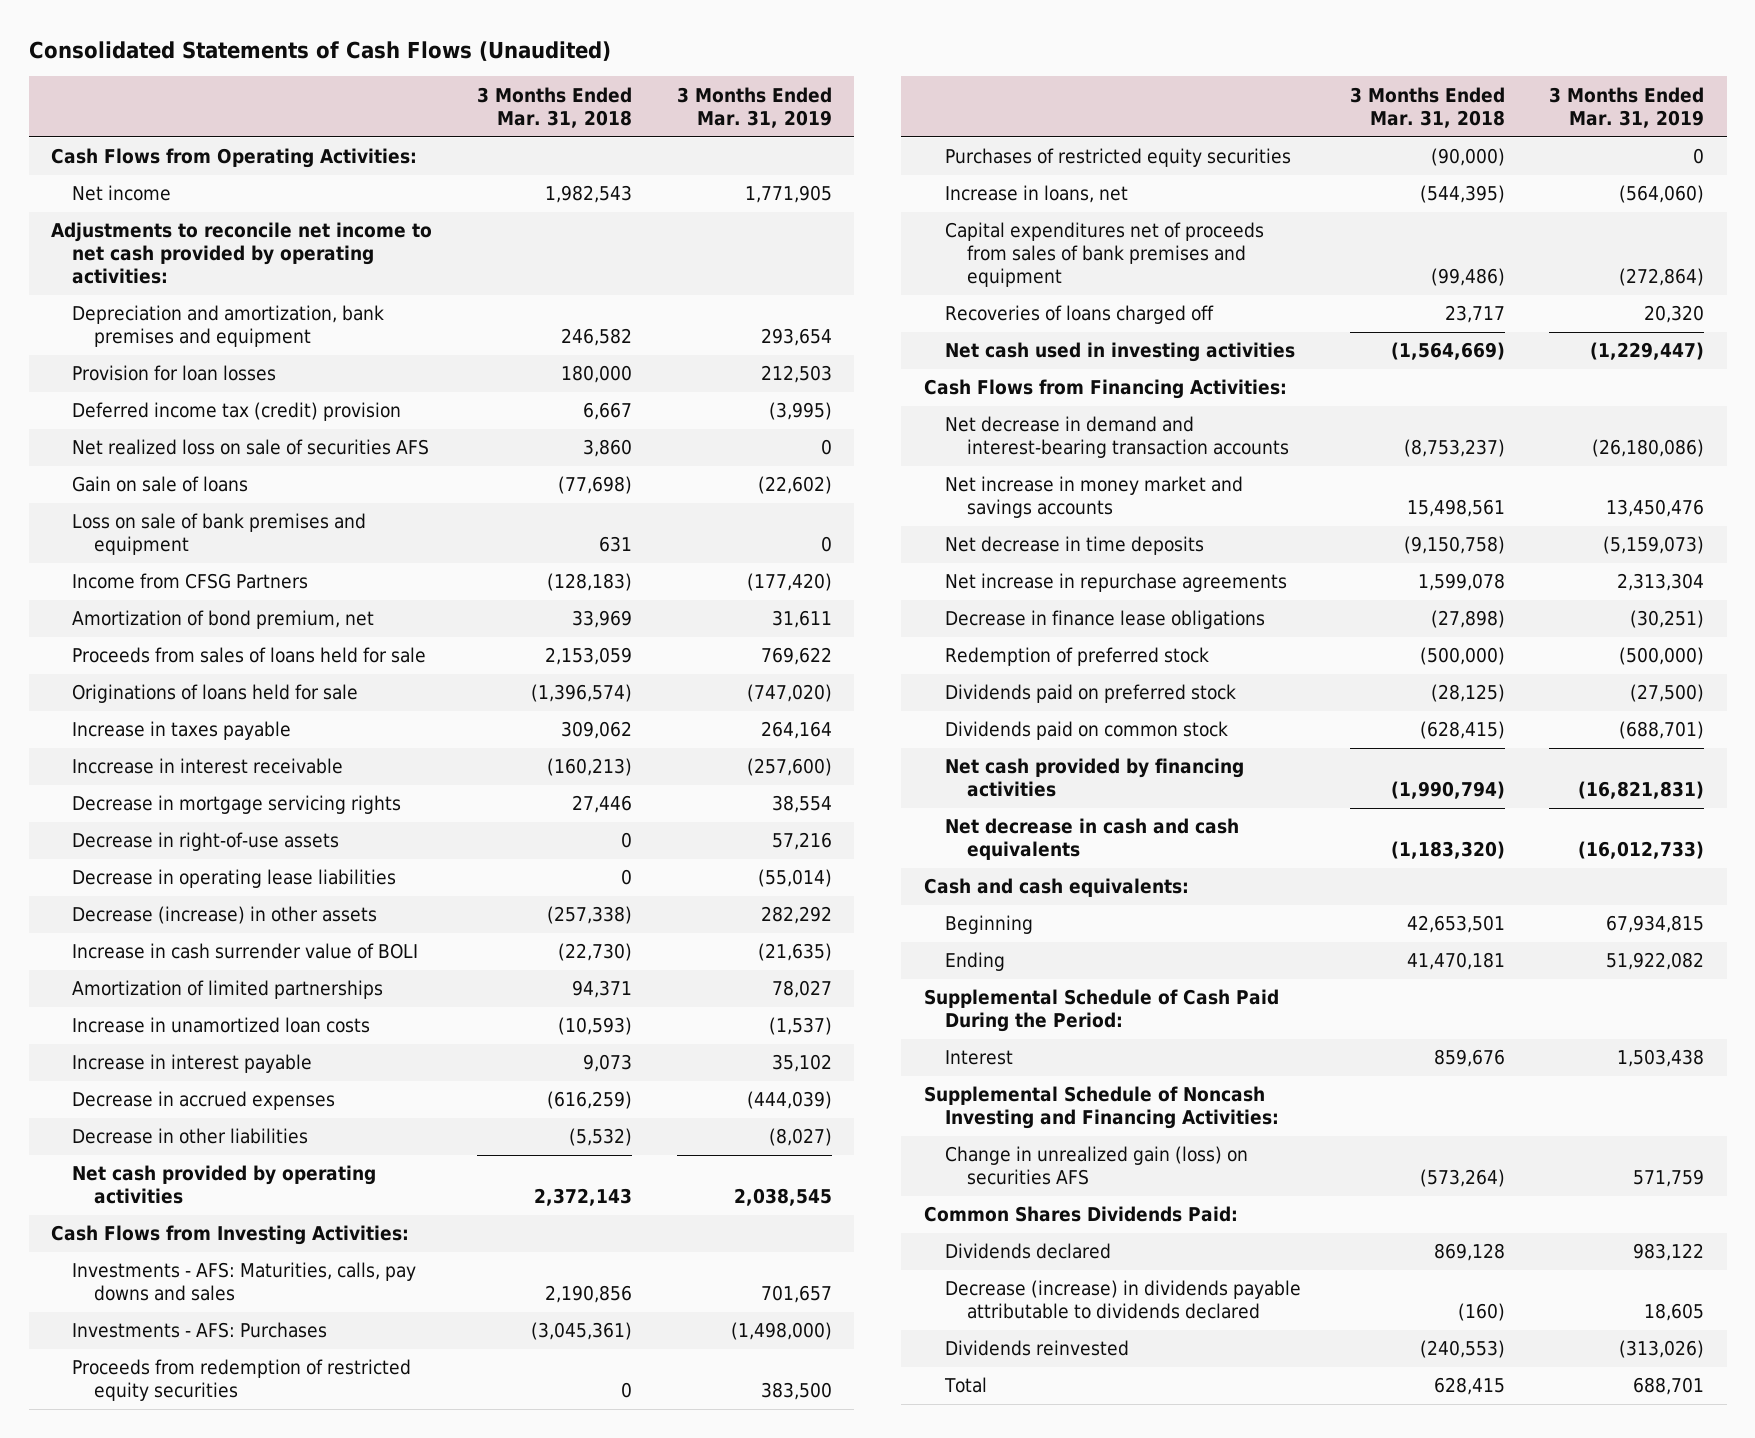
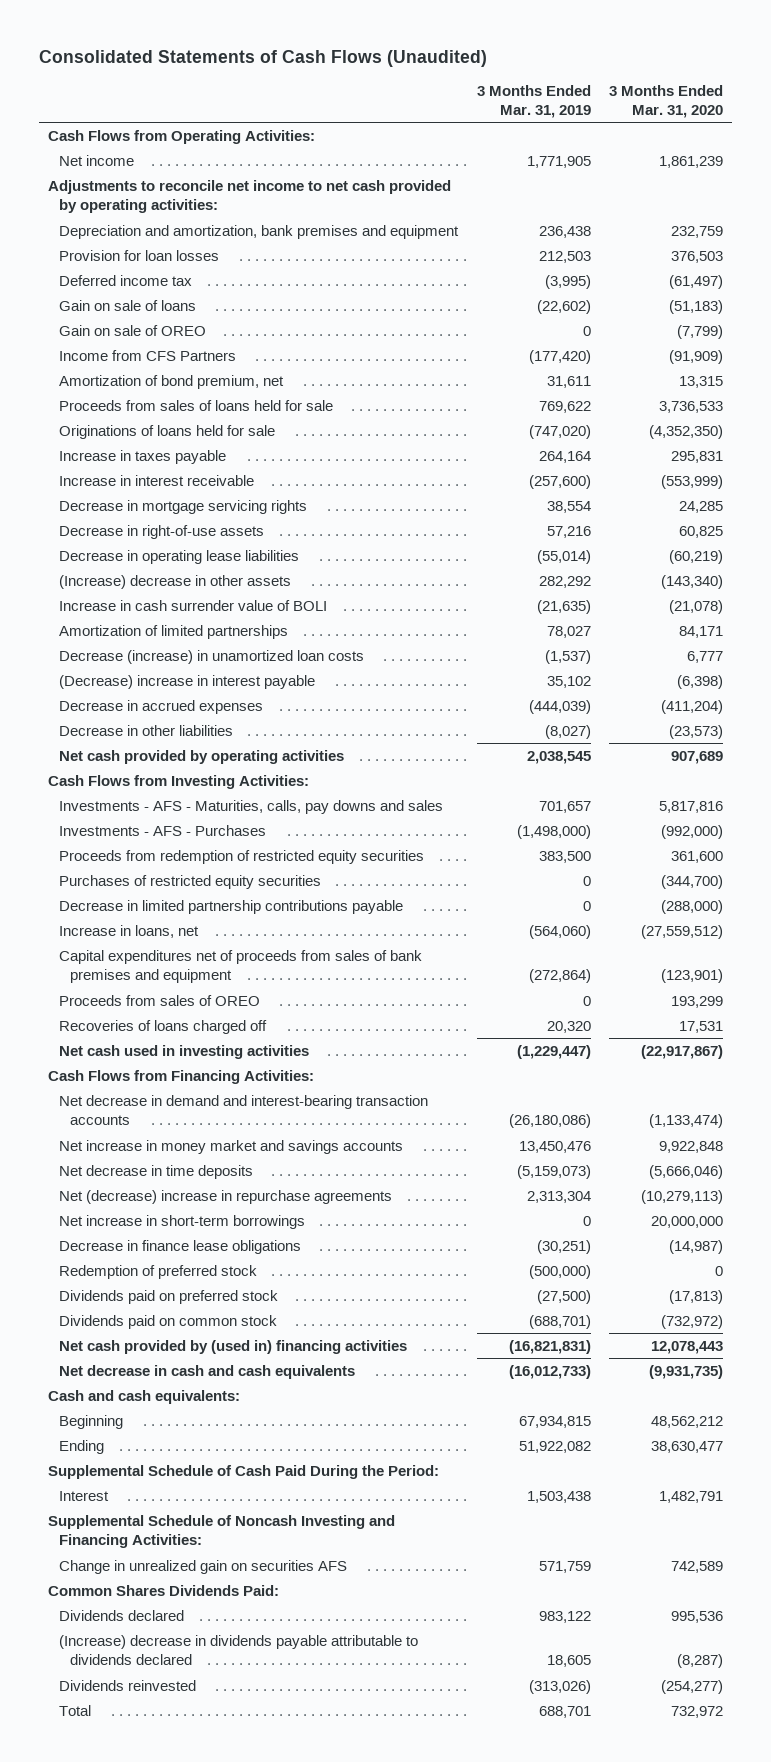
[476,86,632,128] 3 Months Ended Mar. 31, 2018 -> none
none -> [608,84,723,119] 3 Months Ended Mar. 31, 2020
[760,328,832,347] 293,654 -> [538,225,591,238] 236,438
[72,439,430,456] Net realized loss on sale of securities AFS -> none
[72,402,402,422] Deferred income tax (credit) provision -> [59,274,193,286] Deferred income tax
[72,513,367,556] Loss on sale of bank premises and equipment -> none
none -> [59,324,207,336] Gain on sale of OREO
[72,573,309,590] Income from CFSG Partners -> [59,349,237,361] Income from CFS Partners
[72,758,344,775] Inccrease in interest receivable -> [59,474,255,486] Increase in interest receivable
[72,906,378,925] Decrease (increase) in other assets -> [59,574,292,589] (Increase) decrease in other assets
[72,1017,371,1034] Increase in unamortized loan costs -> [59,649,365,664] Decrease (increase) in unamortized loan costs
[72,1054,313,1074] Increase in interest payable -> [59,674,316,689] (Decrease) increase in interest payable
[72,1262,417,1302] Investments - AFS: Maturities, calls, pay downs and sales -> [59,799,444,814] Investments - AFS - Maturities, calls, pay downs and sales
[72,1322,328,1339] Investments - AFS: Purchases -> [59,824,267,836] Investments - AFS - Purchases
none -> [59,899,404,914] Decrease in limited partnership contributions payable
none -> [59,994,261,1006] Proceeds from sales of OREO
[945,573,1288,593] Net increase in repurchase agreements -> [59,1189,393,1204] Net (decrease) increase in repurchase agreements
none -> [59,1214,306,1229] Net increase in short-term borrowings
[945,758,1245,798] Net cash provided by financing activities -> [59,1339,408,1354] Net cash provided by (used in) financing activities
[945,1146,1249,1186] Change in unrealized gain (loss) on securities AFS -> [59,1559,348,1574] Change in unrealized gain on securities AFS
[945,1280,1302,1320] Decrease (increase) in dividends payable attributable to dividends declared -> [59,1634,419,1666] (Increase) decrease in dividends payable attributable to dividends declared

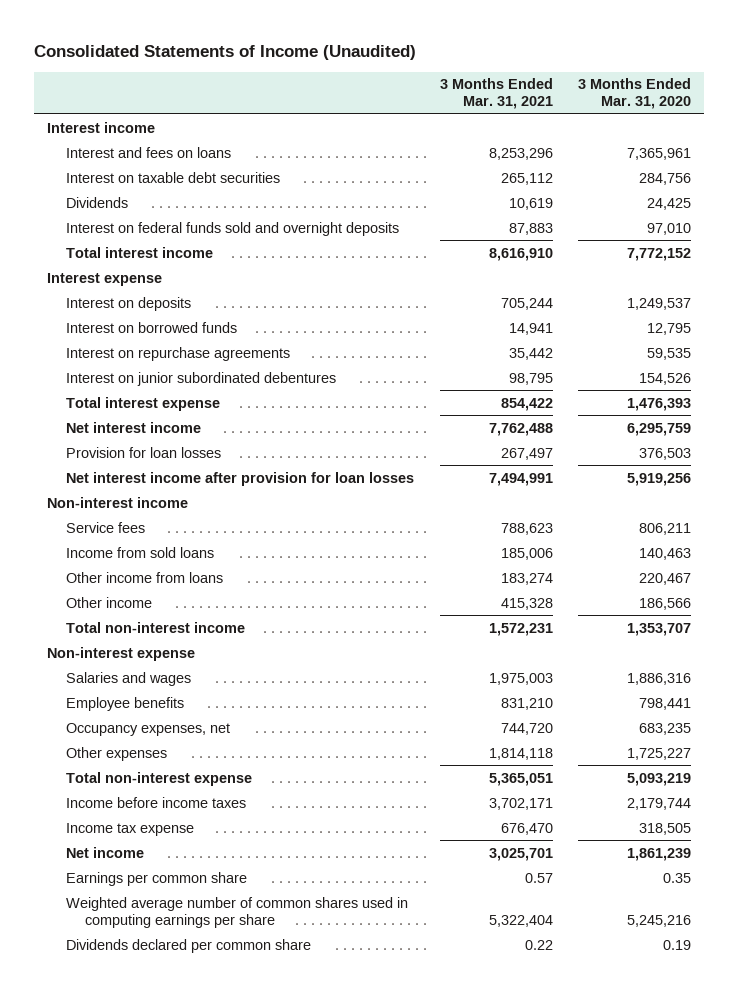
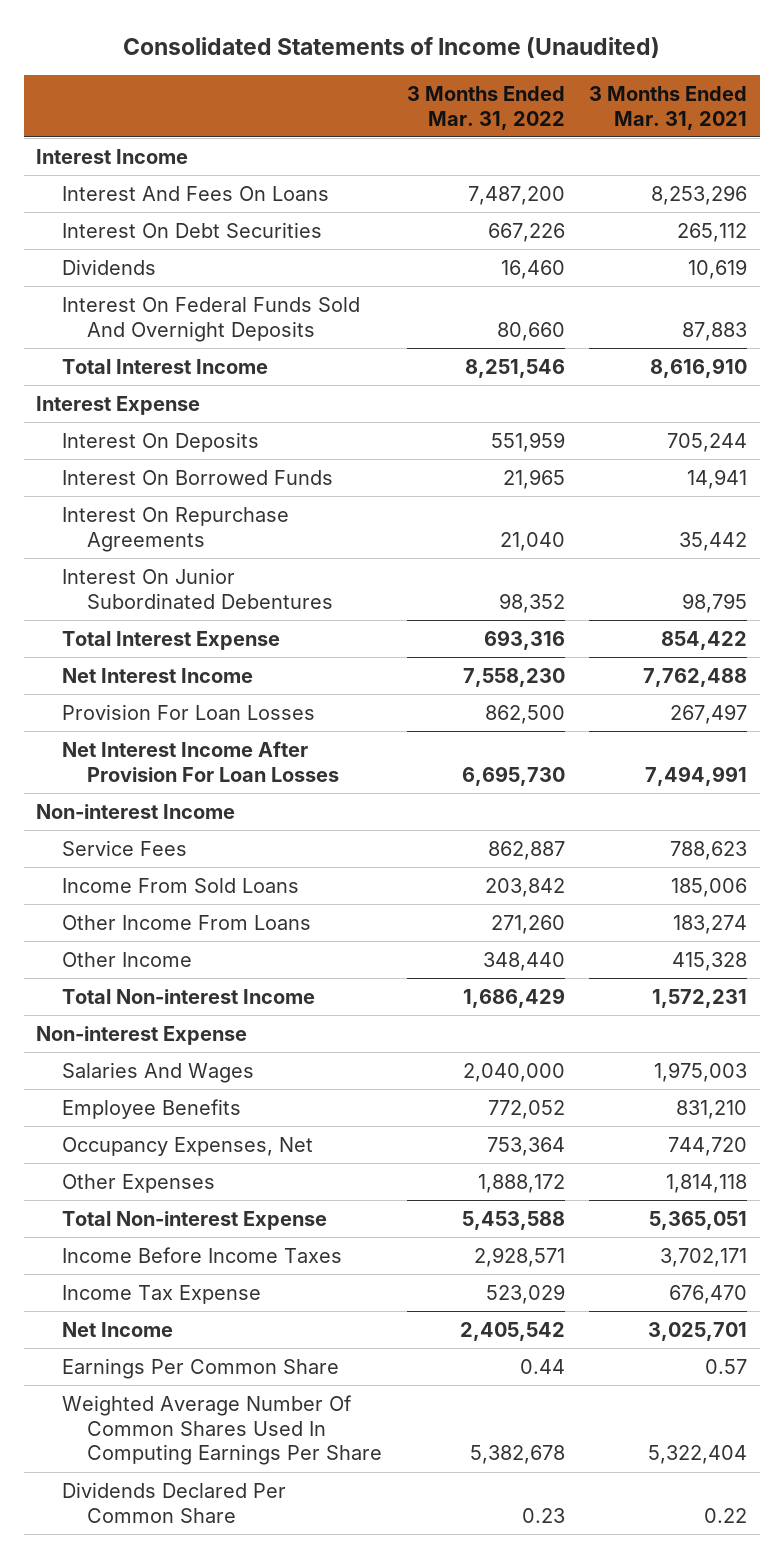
[578,78,692,110] 3 Months Ended Mar. 31, 2020 -> none
none -> [406,85,565,130] 3 Months Ended Mar. 31, 2022
[47,121,156,133] Interest income -> [35,149,188,165] Interest Income
[65,146,231,158] Interest and fees on loans -> [61,186,329,202] Interest And Fees On Loans
[65,171,280,183] Interest on taxable debt securities -> [61,222,322,239] Interest On Debt Securities
[65,221,399,236] Interest on federal funds sold and overnight deposits -> [61,297,360,342] Interest On Federal Funds Sold And Overnight Deposits
[65,246,213,258] Total interest income -> [61,359,268,375] Total Interest Income
[47,272,163,286] Interest expense -> [35,396,200,416] Interest Expense
[65,296,191,311] Interest on deposits -> [61,432,259,453] Interest On Deposits
[65,321,237,333] Interest on borrowed funds -> [61,470,333,486] Interest On Borrowed Funds
[65,346,290,361] Interest on repurchase agreements -> [61,507,289,552] Interest On Repurchase Agreements
[65,371,336,386] Interest on junior subordinated debentures -> [61,568,334,609] Interest On Junior Subordinated Debentures
[65,396,220,411] Total interest expense -> [61,631,280,651] Total Interest Expense
[65,421,201,433] Net interest income -> [61,668,253,684] Net Interest Income
[65,446,221,458] Provision for loan losses -> [61,704,315,721] Provision For Loan Losses
[65,471,414,486] Net interest income after provision for loan losses -> [61,741,340,782] Net Interest Income After Provision For Loan Losses
[47,496,189,508] Non-interest income -> [35,804,235,820] Non-interest Income
[65,521,145,533] Service fees -> [61,840,187,857] Service Fees
[65,546,214,558] Income from sold loans -> [61,878,299,894] Income From Sold Loans
[65,571,223,583] Other income from loans -> [61,915,311,931] Other Income From Loans
[65,596,152,608] Other income -> [61,952,192,968] Other Income
[65,621,245,633] Total non-interest income -> [61,989,315,1005] Total Non-interest Income
[47,646,196,661] Non-interest expense -> [35,1026,247,1046] Non-interest Expense
[65,671,191,686] Salaries and wages -> [61,1062,254,1084] Salaries And Wages
[65,696,184,711] Employee benefits -> [61,1099,241,1120] Employee Benefits
[65,722,230,736] Occupancy expenses, net -> [61,1137,313,1157] Occupancy Expenses, Net
[65,746,167,761] Other expenses -> [61,1174,215,1194] Other Expenses
[65,771,252,786] Total non-interest expense -> [61,1211,327,1231] Total Non-interest Expense
[65,796,246,808] Income before income taxes -> [61,1247,342,1264] Income Before Income Taxes
[65,822,194,836] Income tax expense -> [61,1285,261,1305] Income Tax Expense
[65,846,144,858] Net income -> [61,1322,173,1338] Net Income
[65,871,247,886] Earnings per common share -> [61,1358,339,1380] Earnings Per Common Share
[65,896,408,928] Weighted average number of common shares used in computing earnings per share -> [61,1395,383,1466] Weighted Average Number Of Common Shares Used In Computing Earnings Per Share
[65,938,311,953] Dividends declared per common share -> [61,1482,286,1523] Dividends Declared Per Common Share

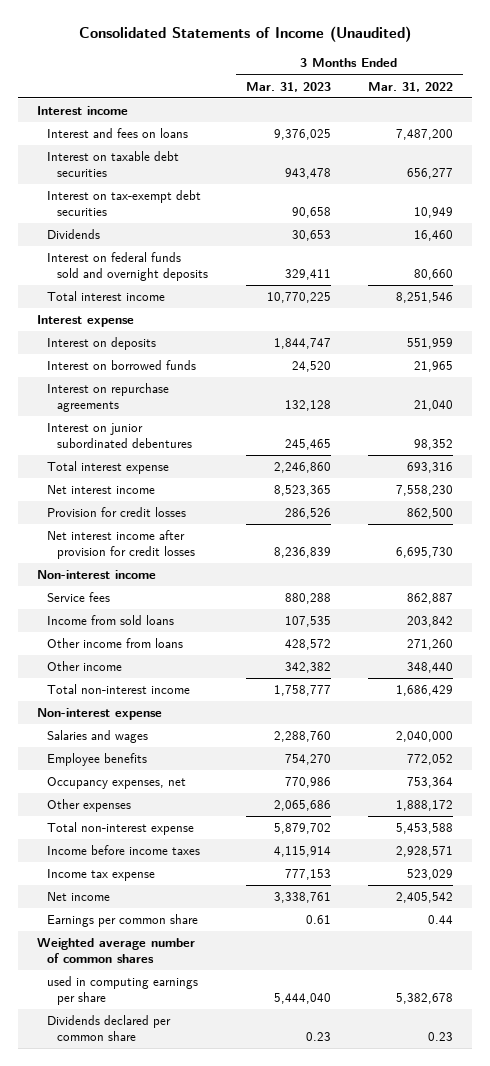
[589,85,748,130] 3 Months Ended Mar. 31, 2021 -> none
none -> [245,81,331,92] Mar. 31, 2023
[35,149,188,165] Interest Income -> [36,106,128,116] Interest income
[61,186,329,202] Interest And Fees On Loans -> [46,128,188,139] Interest and fees on loans
[61,222,322,239] Interest On Debt Securities -> [46,151,179,178] Interest on taxable debt securities
[487,223,565,243] 667,226 -> [407,168,454,180] 656,277
none -> [46,190,201,217] Interest on tax-exempt debt securities
[61,297,360,342] Interest On Federal Funds Sold And Overnight Deposits -> [46,252,209,282] Interest on federal funds sold and overnight deposits
[61,359,268,375] Total Interest Income -> [46,291,165,302] Total interest income
[35,396,200,416] Interest Expense -> [36,315,134,328] Interest expense
[61,432,259,453] Interest On Deposits -> [46,337,156,351] Interest on deposits
[61,470,333,486] Interest On Borrowed Funds -> [46,360,196,371] Interest on borrowed funds
[61,507,289,552] Interest On Repurchase Agreements -> [46,383,169,413] Interest on repurchase agreements
[61,568,334,609] Interest On Junior Subordinated Debentures -> [46,423,193,449] Interest on junior subordinated debentures
[61,631,280,651] Total Interest Expense -> [46,461,169,475] Total interest expense
[61,668,253,684] Net Interest Income -> [46,485,155,495] Net interest income
[61,704,315,721] Provision For Loan Losses -> [46,507,186,518] Provision for credit losses
[61,741,340,782] Net Interest Income After Provision For Loan Losses -> [46,530,196,560] Net interest income after provision for credit losses
[35,804,235,820] Non-interest Income -> [36,570,156,580] Non-interest income
[61,840,187,857] Service Fees -> [46,592,110,603] Service fees
[61,878,299,894] Income From Sold Loans -> [46,615,174,626] Income from sold loans
[61,915,311,931] Other Income From Loans -> [46,638,183,649] Other income from loans
[61,952,192,968] Other Income -> [46,661,122,672] Other income
[61,989,315,1005] Total Non-interest Income -> [46,684,190,695] Total non-interest income
[35,1026,247,1046] Non-interest Expense -> [36,708,162,721] Non-interest expense
[61,1062,254,1084] Salaries And Wages -> [46,730,148,744] Salaries and wages
[61,1099,241,1120] Employee Benefits -> [46,753,147,767] Employee benefits
[61,1137,313,1157] Occupancy Expenses, Net -> [46,777,186,790] Occupancy expenses, net
[61,1174,215,1194] Other Expenses -> [46,799,131,813] Other expenses
[61,1211,327,1231] Total Non-interest Expense -> [46,822,194,836] Total non-interest expense
[61,1247,342,1264] Income Before Income Taxes -> [46,845,200,856] Income before income taxes
[61,1285,261,1305] Income Tax Expense -> [46,869,155,882] Income tax expense
[61,1322,173,1338] Net Income -> [46,892,110,902] Net income
[61,1358,339,1380] Earnings Per Common Share -> [46,914,198,928] Earnings per common share
none -> [36,938,195,964] Weighted average number of common shares
[61,1395,383,1466] Weighted Average Number Of Common Shares Used In Computing Earnings Per Share -> [46,976,198,1006] used in computing earnings per share
[61,1482,286,1523] Dividends Declared Per Common Share -> [46,1015,171,1042] Dividends declared per common share

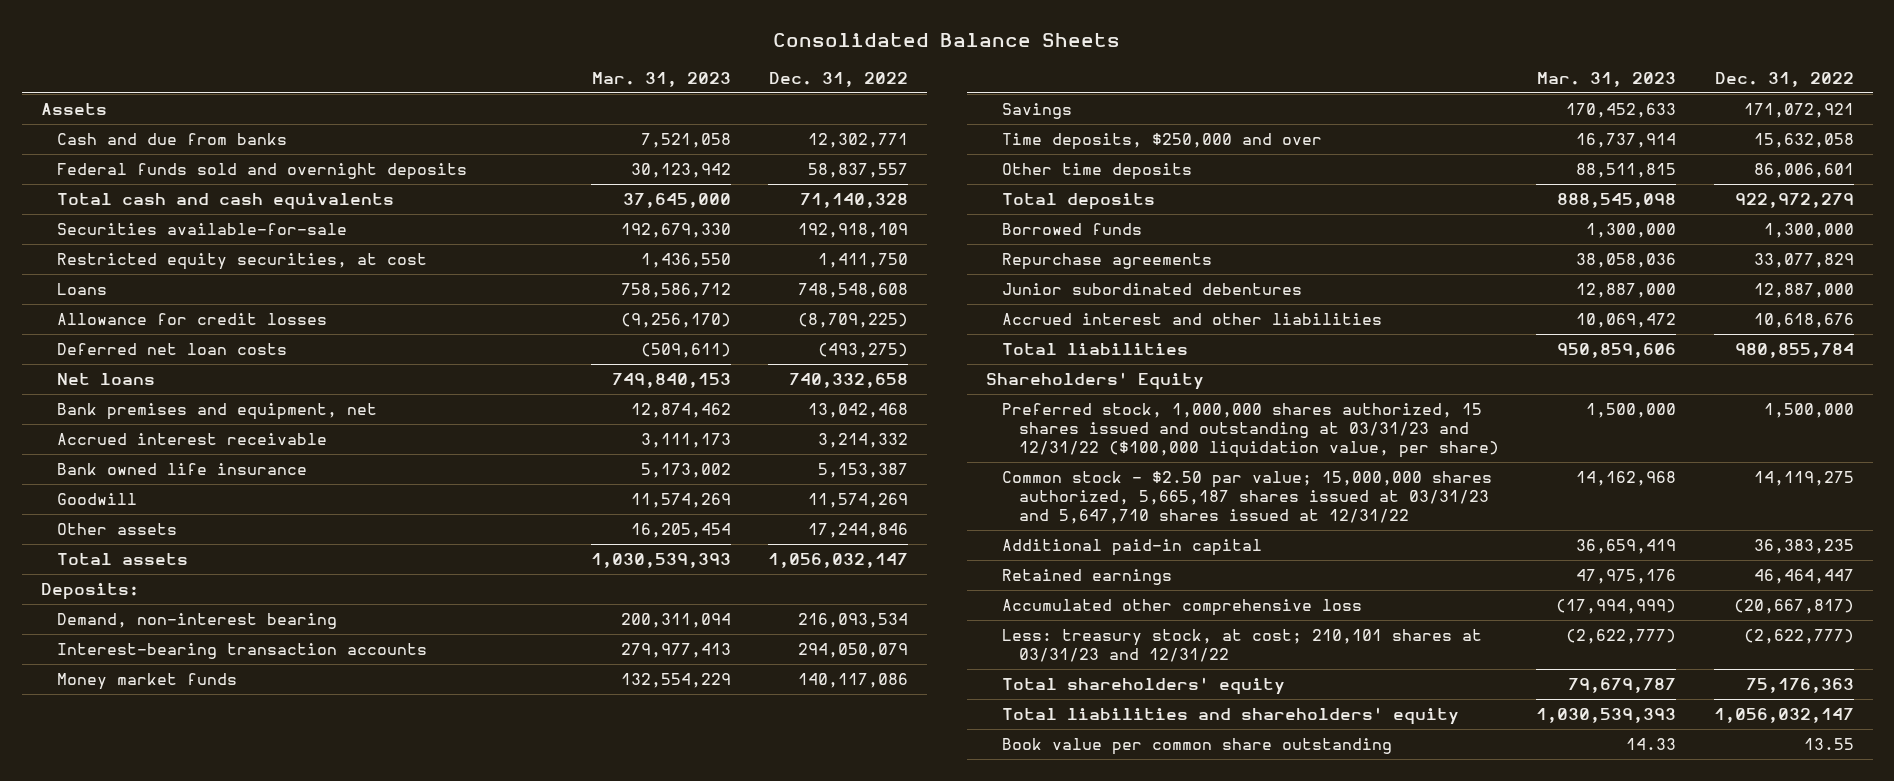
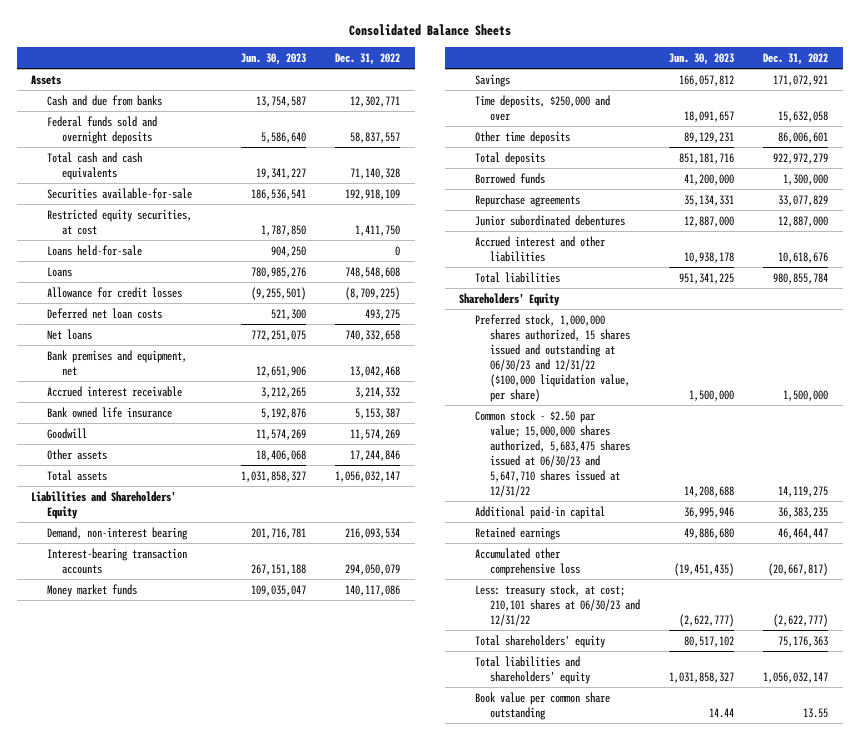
[591,71,731,87] Mar. 31, 2023 -> none
none -> [240,53,306,66] Jun. 30, 2023
none -> [46,244,142,256] Loans held-for-sale
[818,343,909,359] (493,275) -> [365,308,401,320] 493,275
[40,583,139,601] Deposits: -> none
none -> [31,490,177,519] Liabilities and Shareholders' Equity
[1002,403,1499,458] Preferred stock, 1,000,000 shares authorized, 15 shares issued and outstanding at 03/31/23 and 12/31/22 ($100,000 liquidation value, per share) -> [474,313,630,402] Preferred stock, 1,000,000 shares authorized, 15 shares issued and outstanding at 06/30/23 and 12/31/22 ($100,000 liquidation value, per share)
[1002,471,1493,524] Common stock - $2.50 par value; 15,000,000 shares authorized, 5,665,187 shares issued at 03/31/23 and 5,647,710 shares issued at 12/31/22 -> [474,409,630,497] Common stock - $2.50 par value; 15,000,000 shares authorized, 5,683,475 shares issued at 06/30/23 and 5,647,710 shares issued at 12/31/22
[1002,629,1483,663] Less: treasury stock, at cost; 210,101 shares at 03/31/23 and 12/31/22 -> [474,583,640,626] Less: treasury stock, at cost; 210,101 shares at 06/30/23 and 12/31/22

